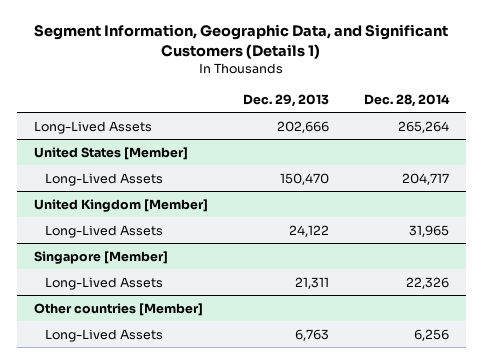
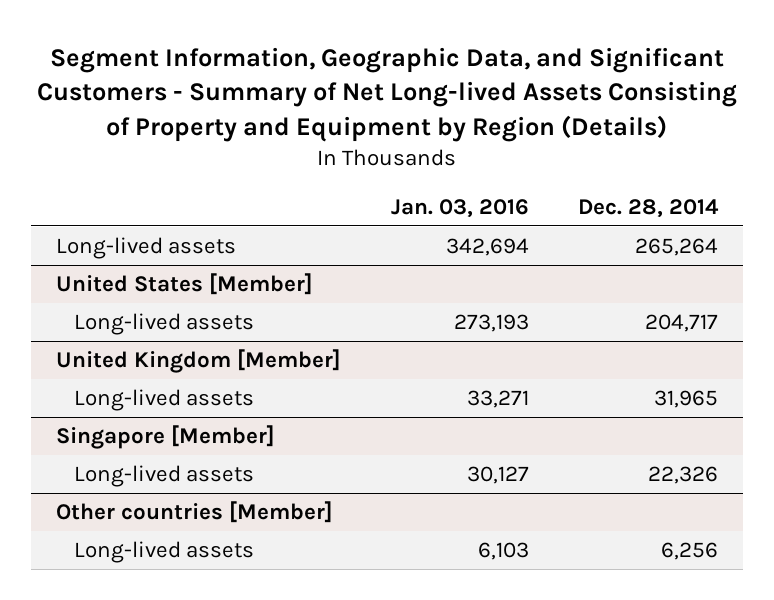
[34,24,449,60] Segment Information, Geographic Data, and Significant Customers (Details 1) -> [37,46,738,142] Segment Information, Geographic Data, and Significant Customers - Summary of Net Long-lived Assets Consisting of Property and Equipment by Region (Details)
[242,93,329,107] Dec. 29, 2013 -> none
none -> [390,198,529,218] Jan. 03, 2016
[34,120,153,134] Long-Lived Assets -> [55,237,236,260] Long-lived assets
[45,172,164,186] Long-Lived Assets -> [74,313,255,336] Long-lived assets
[45,224,164,238] Long-Lived Assets -> [74,389,255,412] Long-lived assets
[45,276,164,290] Long-Lived Assets -> [74,465,255,488] Long-lived assets
[45,328,164,342] Long-Lived Assets -> [74,541,255,564] Long-lived assets

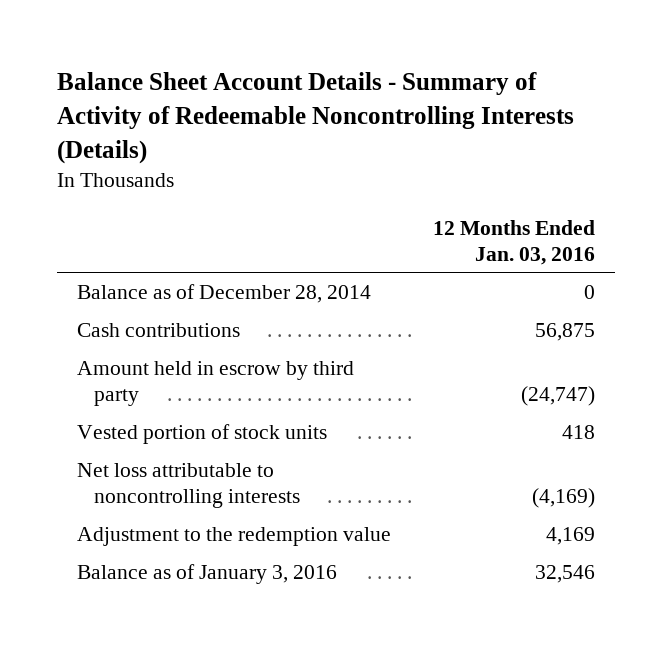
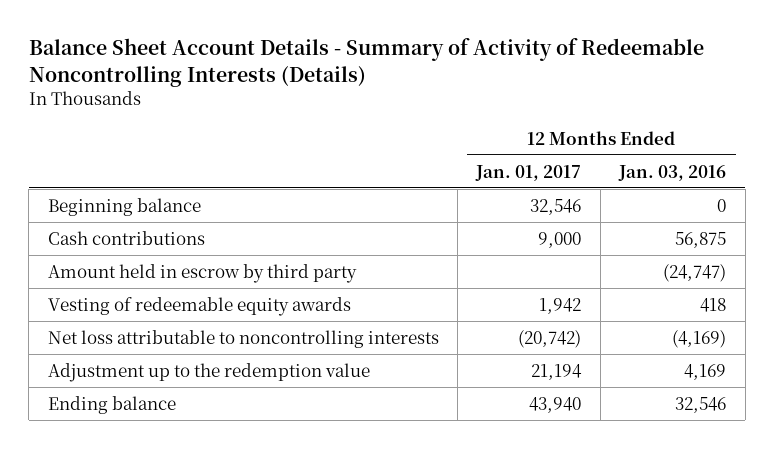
none -> [475,164,582,181] Jan. 01, 2017
[77,283,372,303] Balance as of December 28, 2014 -> [47,197,201,216] Beginning balance
[77,423,328,444] Vested portion of stock units -> [47,296,351,316] Vesting of redeemable equity awards
[77,526,392,546] Adjustment to the redemption value -> [47,362,370,382] Adjustment up to the redemption value
[77,563,338,584] Balance as of January 3, 2016 -> [47,395,176,414] Ending balance

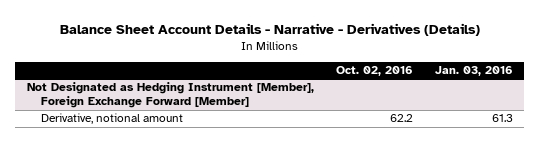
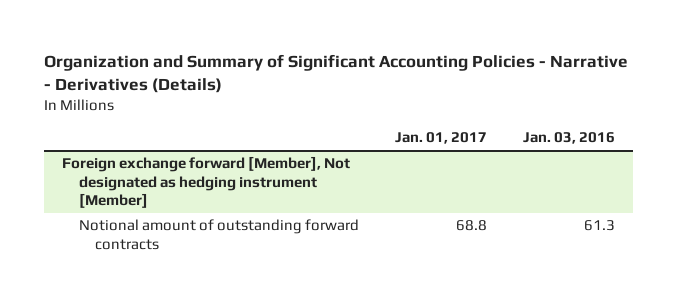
[59,22,480,36] Balance Sheet Account Details - Narrative - Derivatives (Details) -> [43,53,628,94] Organization and Summary of Significant Accounting Policies - Narrative - Derivatives (Details)
[335,66,413,77] Oct. 02, 2016 -> none
none -> [394,132,487,145] Jan. 01, 2017
[26,82,314,109] Not Designated as Hedging Instrument [Member], Foreign Exchange Forward [Member] -> [62,156,351,209] Foreign exchange forward [Member], Not designated as hedging instrument [Member]
[41,113,184,125] Derivative, notional amount -> [78,219,359,250] Notional amount of outstanding forward contracts

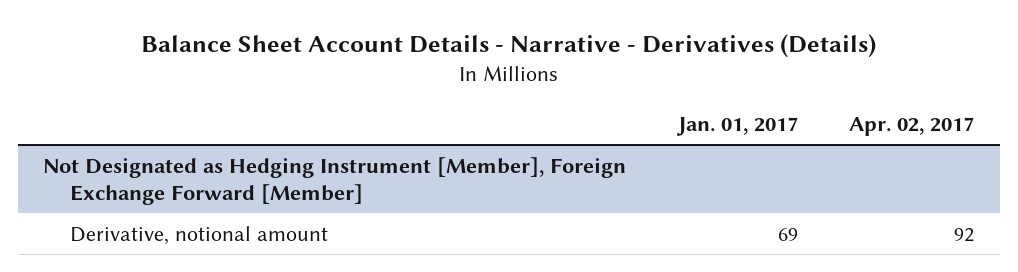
[43,53,628,94] Organization and Summary of Significant Accounting Policies - Narrative - Derivatives (Details) -> [140,33,876,58] Balance Sheet Account Details - Narrative - Derivatives (Details)
[523,132,616,145] Jan. 03, 2016 -> none
none -> [849,116,975,136] Apr. 02, 2017
[62,156,351,209] Foreign exchange forward [Member], Not designated as hedging instrument [Member] -> [43,156,627,205] Not Designated as Hedging Instrument [Member], Foreign Exchange Forward [Member]
[78,219,359,250] Notional amount of outstanding forward contracts -> [69,225,328,245] Derivative, notional amount
[455,220,487,232] 68.8 -> [777,227,798,241] 69

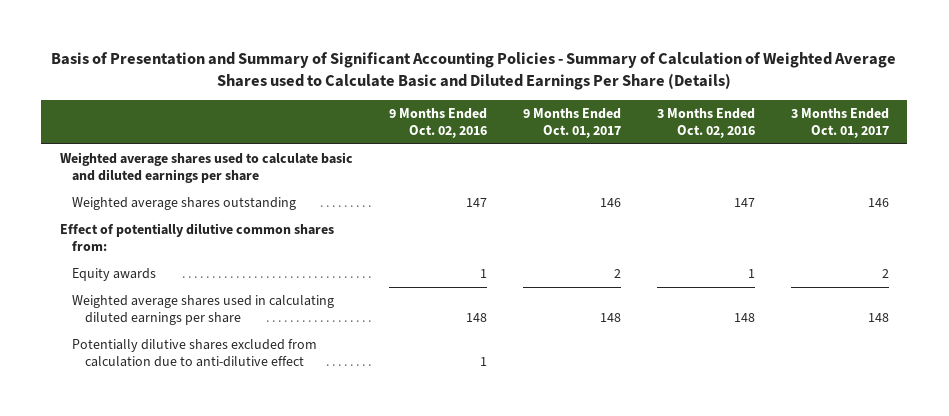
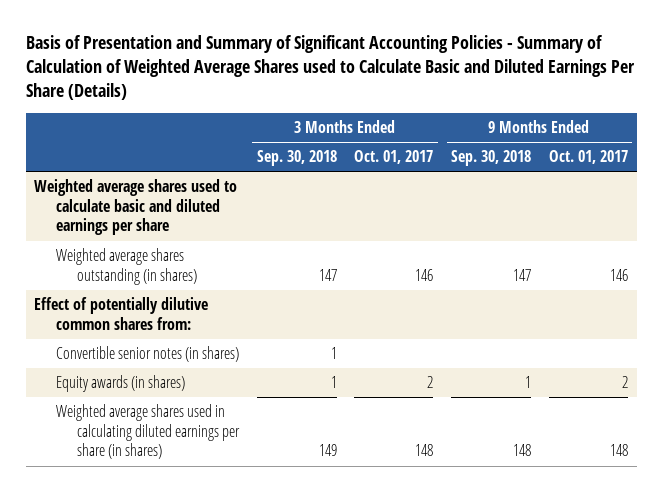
[388,108,487,139] 9 Months Ended Oct. 02, 2016 -> none
[657,108,756,139] 3 Months Ended Oct. 02, 2016 -> none
none -> [256,150,337,167] Sep. 30, 2018
none -> [451,150,532,167] Sep. 30, 2018
[72,197,297,211] Weighted average shares outstanding -> [55,248,197,285] Weighted average shares outstanding (in shares)
[72,339,318,368] Potentially dilutive shares excluded from calculation due to anti-dilutive effect -> none
none -> [55,346,239,363] Convertible senior notes (in shares)
[72,268,157,282] Equity awards -> [55,375,185,393] Equity awards (in shares)
[72,295,335,326] Weighted average shares used in calculating diluted earnings per share -> [55,404,240,460] Weighted average shares used in calculating diluted earnings per share (in shares)

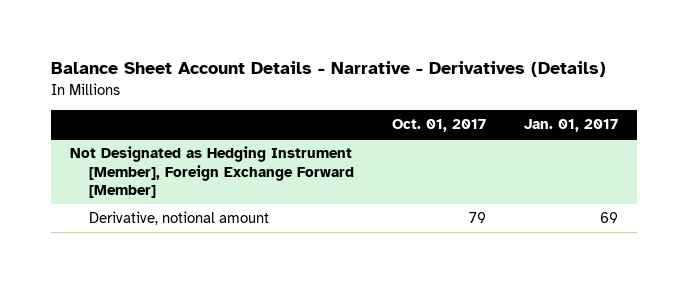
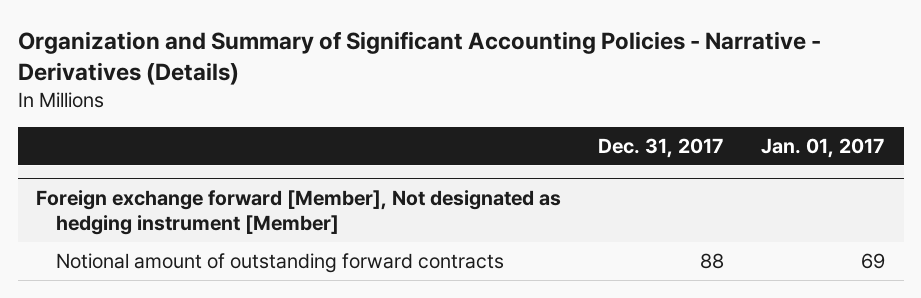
[50,61,606,78] Balance Sheet Account Details - Narrative - Derivatives (Details) -> [17,30,821,85] Organization and Summary of Significant Accounting Policies - Narrative - Derivatives (Details)
[391,119,486,133] Oct. 01, 2017 -> none
none -> [598,137,725,158] Dec. 31, 2017
[69,146,355,199] Not Designated as Hedging Instrument [Member], Foreign Exchange Forward [Member] -> [36,189,562,235] Foreign exchange forward [Member], Not designated as hedging instrument [Member]
[89,211,270,226] Derivative, notional amount -> [55,253,504,274] Notional amount of outstanding forward contracts

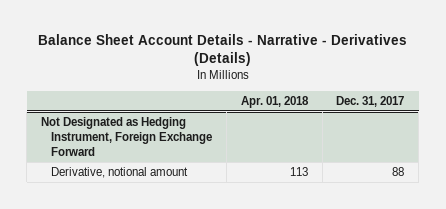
[17,30,821,85] Organization and Summary of Significant Accounting Policies - Narrative - Derivatives (Details) -> [37,34,407,67] Balance Sheet Account Details - Narrative - Derivatives (Details)
[761,137,886,158] Jan. 01, 2017 -> none
none -> [240,95,309,108] Apr. 01, 2018
[36,189,562,235] Foreign exchange forward [Member], Not designated as hedging instrument [Member] -> [41,117,212,156] Not Designated as Hedging Instrument, Foreign Exchange Forward
[55,253,504,274] Notional amount of outstanding forward contracts -> [50,167,188,179] Derivative, notional amount

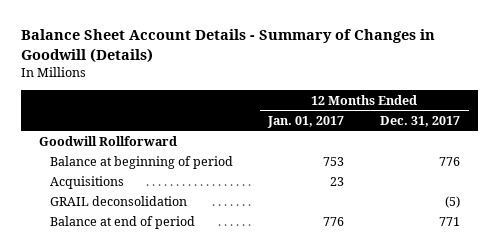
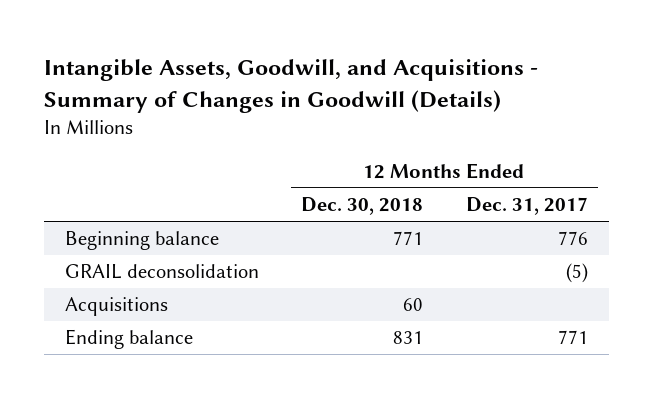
[20,29,435,64] Balance Sheet Account Details - Summary of Changes in Goodwill (Details) -> [43,59,538,113] Intangible Assets, Goodwill, and Acquisitions - Summary of Changes in Goodwill (Details)
[267,115,345,128] Jan. 01, 2017 -> none
none -> [301,197,424,216] Dec. 30, 2018
[38,135,177,146] Goodwill Rollforward -> none
[49,155,233,169] Balance at beginning of period -> [65,231,220,251] Beginning balance
[49,175,124,189] Acquisitions -> [65,297,169,317] Acquisitions
[49,215,195,229] Balance at end of period -> [65,329,194,350] Ending balance

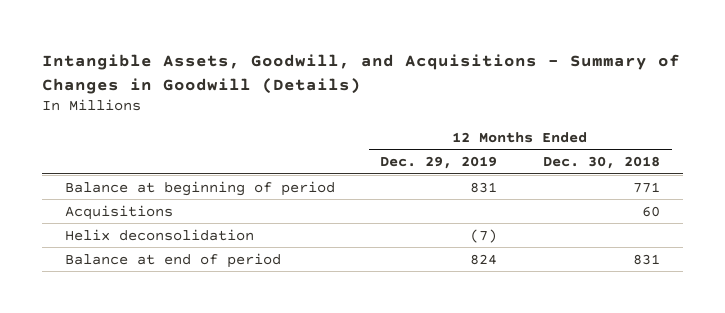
[465,197,588,216] Dec. 31, 2017 -> none
none -> [380,156,498,170] Dec. 29, 2019
[65,264,260,280] GRAIL deconsolidation -> none
[65,231,220,251] Beginning balance -> [64,180,335,196] Balance at beginning of period
none -> [64,228,254,241] Helix deconsolidation
[65,329,194,350] Ending balance -> [64,252,281,268] Balance at end of period

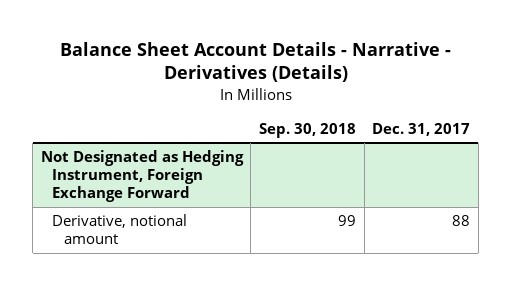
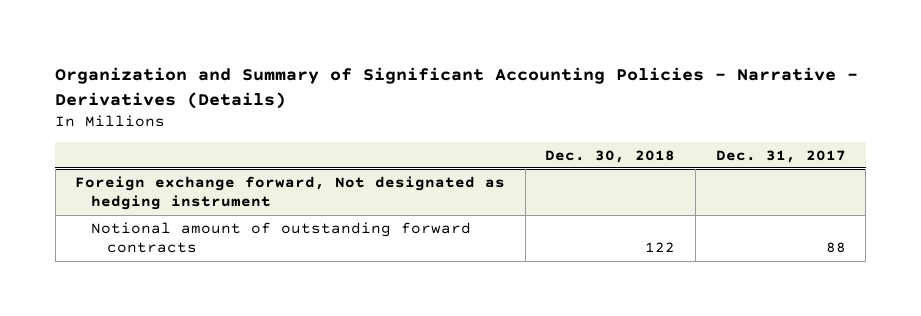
[59,42,451,83] Balance Sheet Account Details - Narrative - Derivatives (Details) -> [55,66,859,109] Organization and Summary of Significant Accounting Policies - Narrative - Derivatives (Details)
[259,122,357,138] Sep. 30, 2018 -> none
none -> [545,149,676,163] Dec. 30, 2018
[40,150,244,203] Not Designated as Hedging Instrument, Foreign Exchange Forward -> [75,175,506,211] Foreign exchange forward, Not designated as hedging instrument
[52,214,188,245] Derivative, notional amount -> [91,221,472,254] Notional amount of outstanding forward contracts

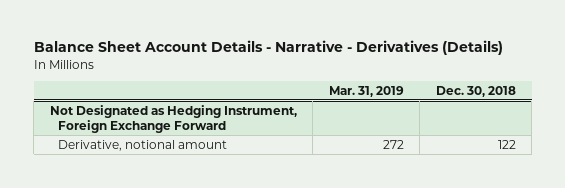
[55,66,859,109] Organization and Summary of Significant Accounting Policies - Narrative - Derivatives (Details) -> [33,40,503,56] Balance Sheet Account Details - Narrative - Derivatives (Details)
[715,149,846,163] Dec. 31, 2017 -> none
none -> [328,85,404,97] Mar. 31, 2019
[75,175,506,211] Foreign exchange forward, Not designated as hedging instrument -> [49,104,297,133] Not Designated as Hedging Instrument, Foreign Exchange Forward
[91,221,472,254] Notional amount of outstanding forward contracts -> [58,139,228,151] Derivative, notional amount

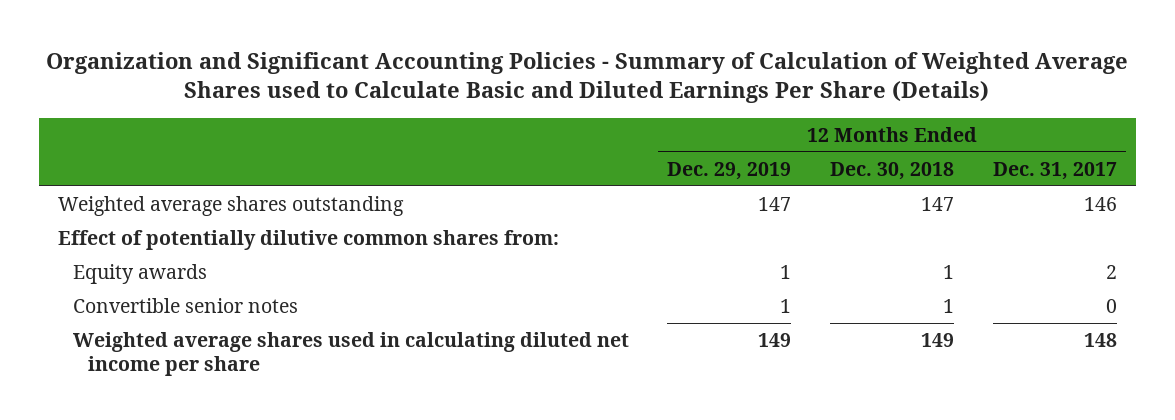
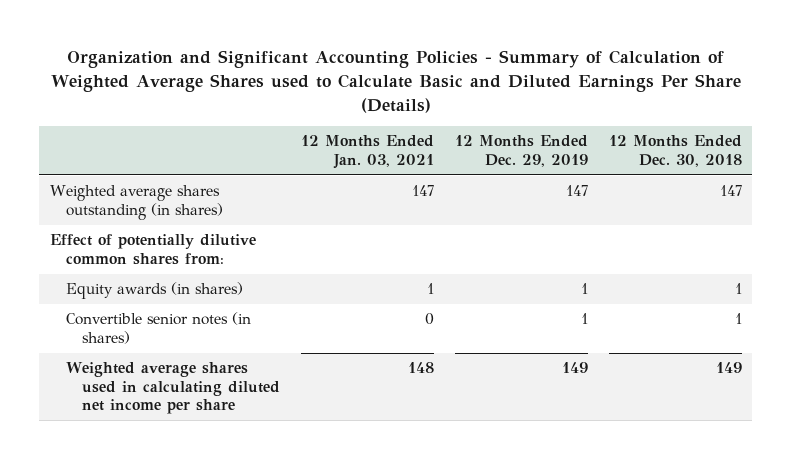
[992,161,1117,180] Dec. 31, 2017 -> none
none -> [300,135,434,169] 12 Months Ended Jan. 03, 2021
[57,195,404,216] Weighted average shares outstanding -> [49,185,223,220] Weighted average shares outstanding (in shares)
[72,263,207,284] Equity awards -> [65,282,243,300] Equity awards (in shares)
[72,297,298,313] Convertible senior notes -> [65,312,251,344] Convertible senior notes (in shares)

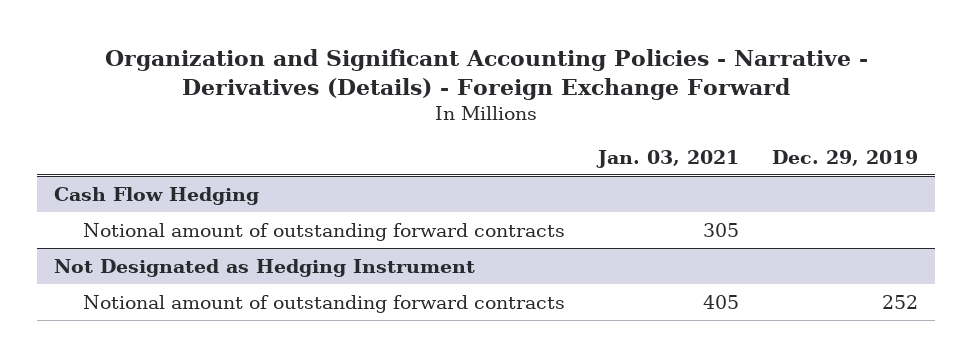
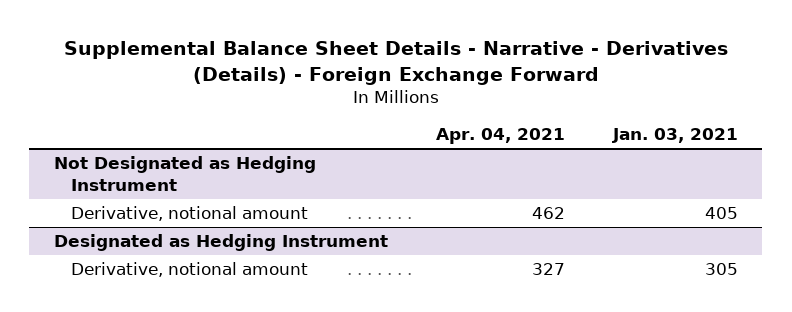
[105,49,869,101] Organization and Significant Accounting Policies - Narrative - Derivatives (Details) - Foreign Exchange Forward -> [63,41,728,86] Supplemental Balance Sheet Details - Narrative - Derivatives (Details) - Foreign Exchange Forward
[772,149,919,166] Dec. 29, 2019 -> none
none -> [435,128,565,145] Apr. 04, 2021
[53,186,259,205] Cash Flow Hedging -> none
[82,222,565,241] Notional amount of outstanding forward contracts -> none
[82,294,565,313] Notional amount of outstanding forward contracts -> [71,206,309,222] Derivative, notional amount
none -> [53,234,388,252] Designated as Hedging Instrument
none -> [71,262,309,278] Derivative, notional amount

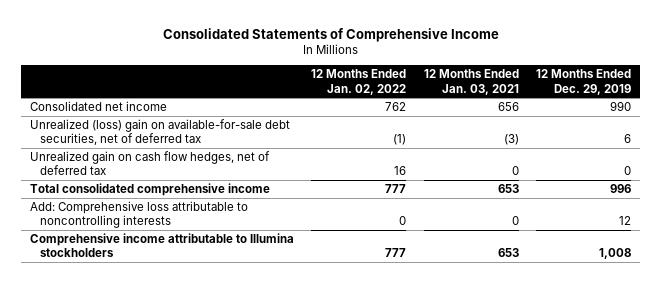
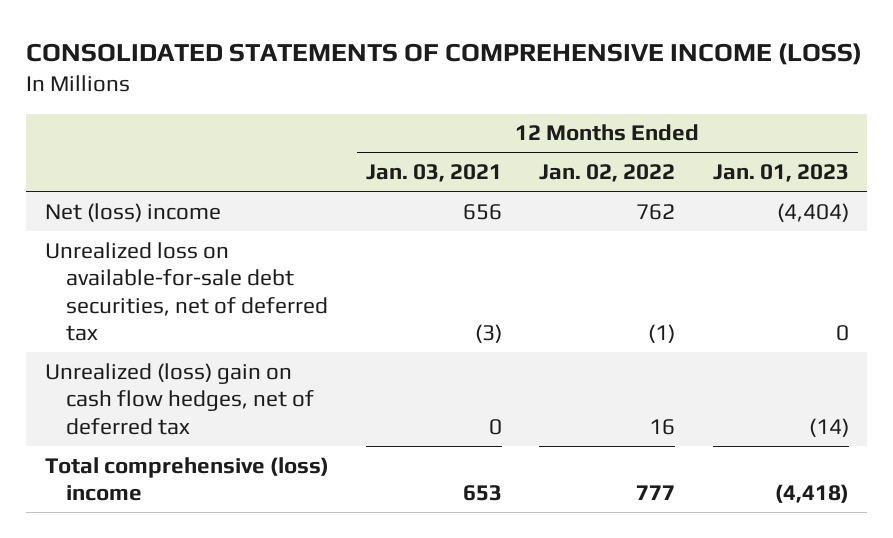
[162,27,499,42] Consolidated Statements of Comprehensive Income -> [25,42,862,65] CONSOLIDATED STATEMENTS OF COMPREHENSIVE INCOME (LOSS)
[536,69,632,95] 12 Months Ended Dec. 29, 2019 -> none
none -> [712,164,849,183] Jan. 01, 2023
[29,201,248,229] Add: Comprehensive loss attributable to noncontrolling interests -> none
[29,233,294,258] Comprehensive income attributable to Illumina stockholders -> none
[29,101,167,112] Consolidated net income -> [44,202,221,222] Net (loss) income
[29,119,290,146] Unrealized (loss) gain on available-for-sale debt securities, net of deferred tax -> [44,241,328,341] Unrealized loss on available-for-sale debt securities, net of deferred tax
[29,151,270,176] Unrealized gain on cash flow hedges, net of deferred tax -> [44,362,314,435] Unrealized (loss) gain on cash flow hedges, net of deferred tax
[29,183,270,197] Total consolidated comprehensive income -> [44,456,329,502] Total comprehensive (loss) income

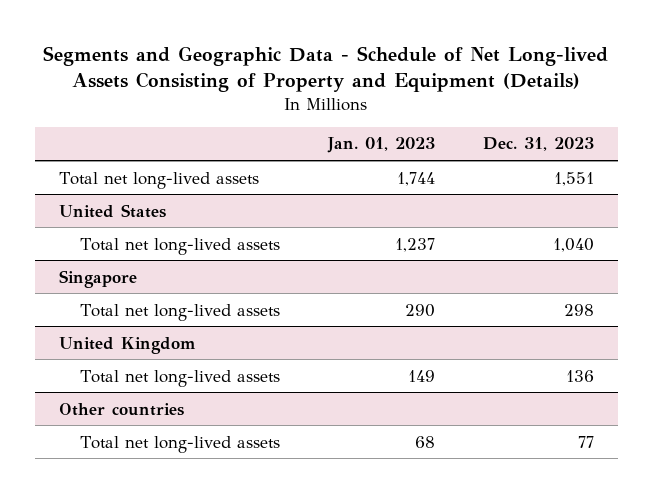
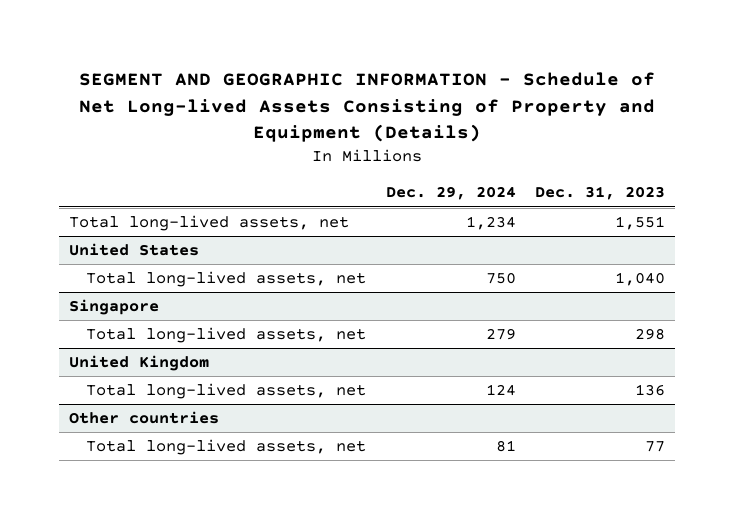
[43,45,609,93] Segments and Geographic Data - Schedule of Net Long-lived Assets Consisting of Property and Equipment (Details) -> [78,72,655,143] SEGMENT AND GEOGRAPHIC INFORMATION - Schedule of Net Long-lived Assets Consisting of Property and Equipment (Details)
[326,137,435,154] Jan. 01, 2023 -> none
none -> [385,186,516,201] Dec. 29, 2024
[58,171,259,189] Total net long-lived assets -> [68,215,349,232] Total long-lived assets, net
[79,237,280,255] Total net long-lived assets -> [86,271,367,288] Total long-lived assets, net
[79,303,280,321] Total net long-lived assets -> [86,327,367,344] Total long-lived assets, net
[79,369,280,387] Total net long-lived assets -> [86,383,367,400] Total long-lived assets, net
[79,435,280,453] Total net long-lived assets -> [86,439,367,456] Total long-lived assets, net

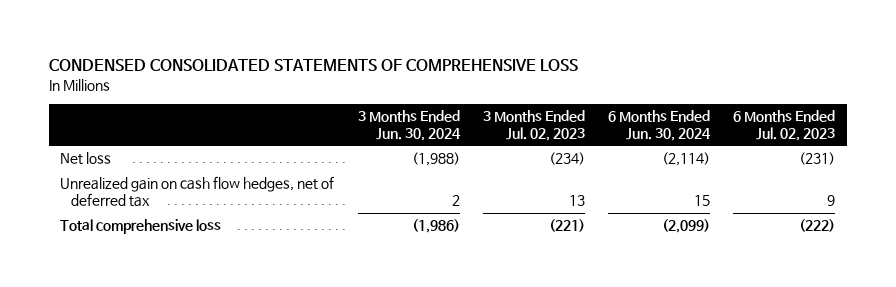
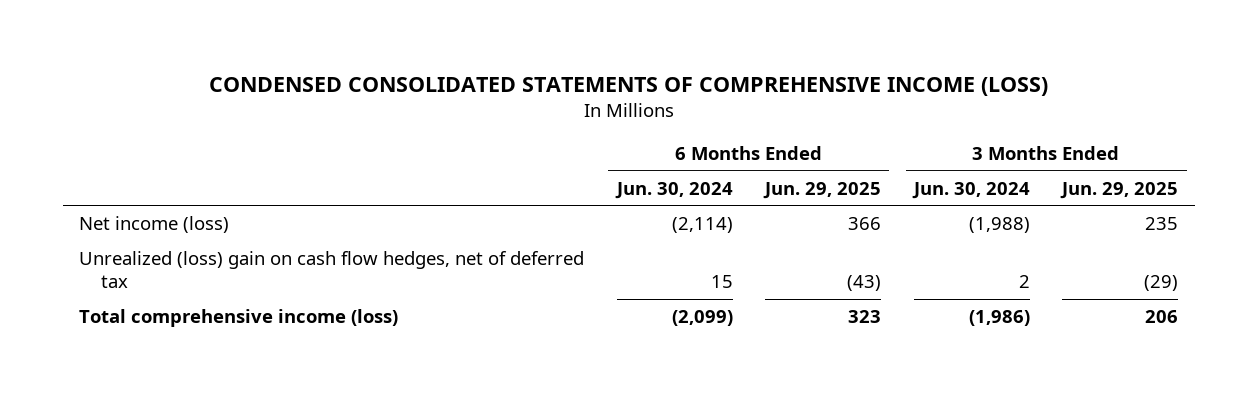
[48,58,578,71] CONDENSED CONSOLIDATED STATEMENTS OF COMPREHENSIVE LOSS -> [208,76,1048,96] CONDENSED CONSOLIDATED STATEMENTS OF COMPREHENSIVE INCOME (LOSS)
[482,110,585,142] 3 Months Ended Jul. 02, 2023 -> none
[733,110,836,142] 6 Months Ended Jul. 02, 2023 -> none
none -> [763,181,882,199] Jun. 29, 2025
none -> [1060,181,1179,199] Jun. 29, 2025
[60,152,112,166] Net loss -> [79,216,230,234] Net income (loss)
[60,176,335,208] Unrealized gain on cash flow hedges, net of deferred tax -> [79,251,585,289] Unrealized (loss) gain on cash flow hedges, net of deferred tax
[60,219,222,235] Total comprehensive loss -> [79,309,399,328] Total comprehensive income (loss)

